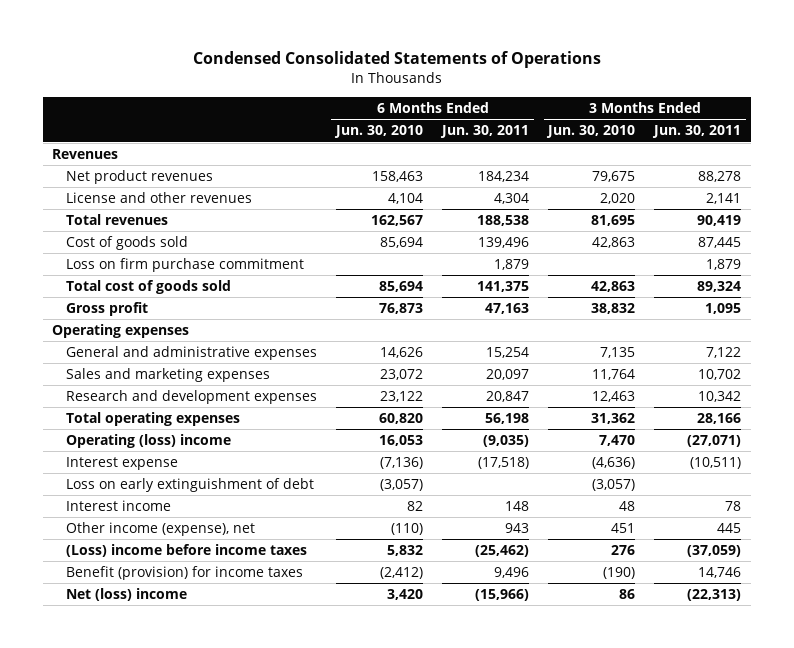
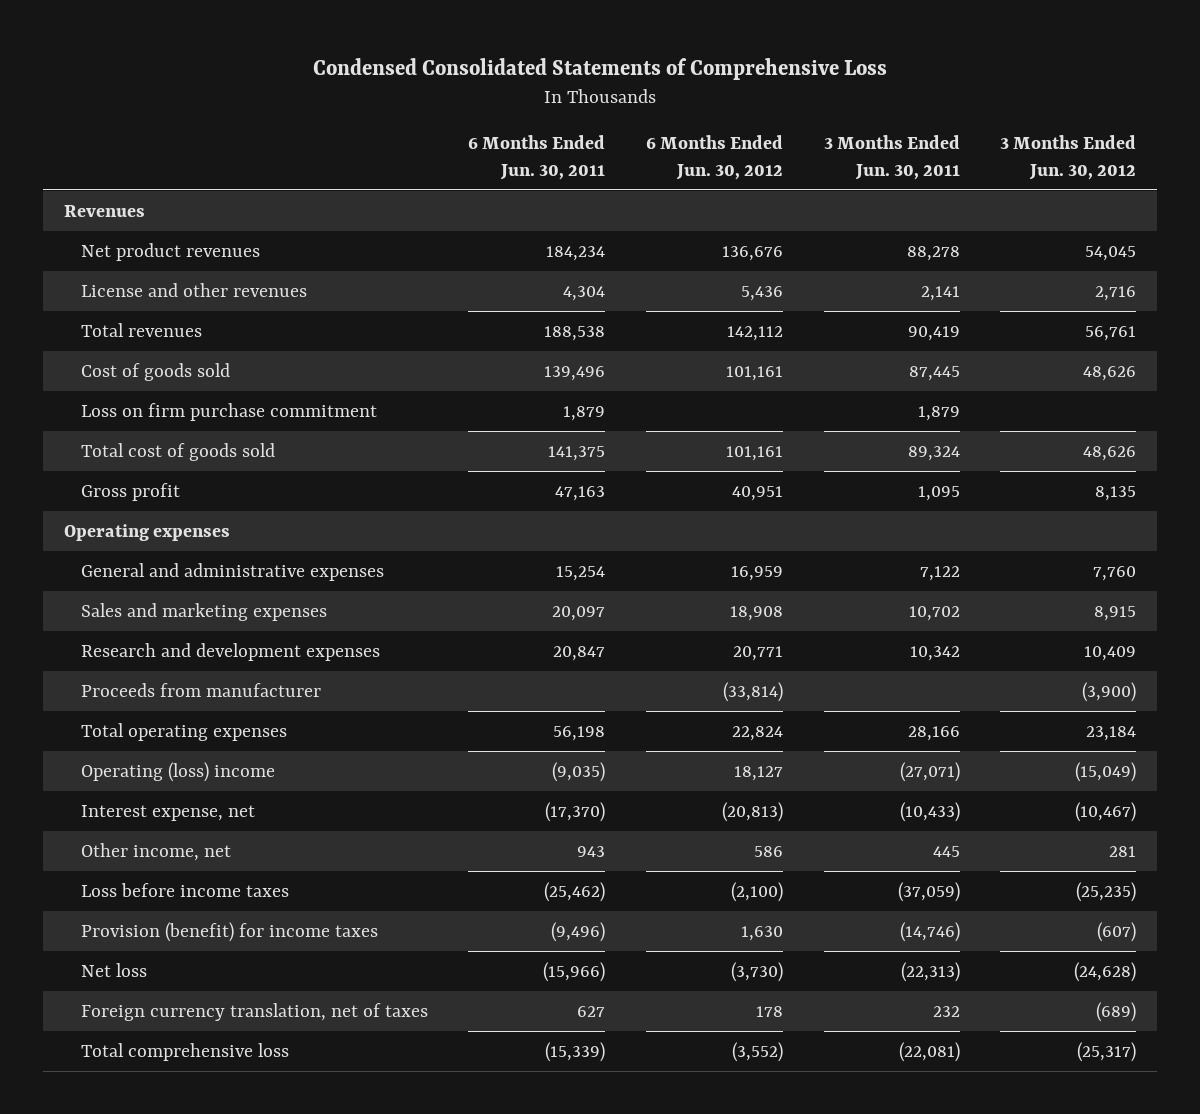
[192,51,601,69] Condensed Consolidated Statements of Operations -> [312,58,887,81] Condensed Consolidated Statements of Comprehensive Loss
[334,125,424,139] Jun. 30, 2010 -> none
[546,125,636,139] Jun. 30, 2010 -> none
none -> [645,135,783,180] 6 Months Ended Jun. 30, 2012
none -> [1000,135,1137,180] 3 Months Ended Jun. 30, 2012
none -> [80,682,321,697] Proceeds from manufacturer
[66,478,315,493] Loss on early extinguishment of debt -> none
[66,500,172,512] Interest income -> none
[66,457,179,471] Interest expense -> [80,804,255,821] Interest expense, net
[478,457,530,470] (17,518) -> [545,801,606,822] (17,370)
[690,457,742,470] (10,511) -> [899,801,960,822] (10,433)
[66,522,256,537] Other income (expense), net -> [80,842,231,861] Other income, net
[66,544,308,558] (Loss) income before income taxes -> [80,882,289,897] Loss before income taxes
[66,566,304,581] Benefit (provision) for income taxes -> [80,921,378,942] Provision (benefit) for income taxes
[494,567,530,579] 9,496 -> [551,921,606,942] (9,496)
[698,567,742,579] 14,746 -> [899,921,960,942] (14,746)
[66,588,188,602] Net (loss) income -> [80,962,147,977] Net loss
none -> [80,1002,428,1021] Foreign currency translation, net of taxes
none -> [80,1042,289,1061] Total comprehensive loss

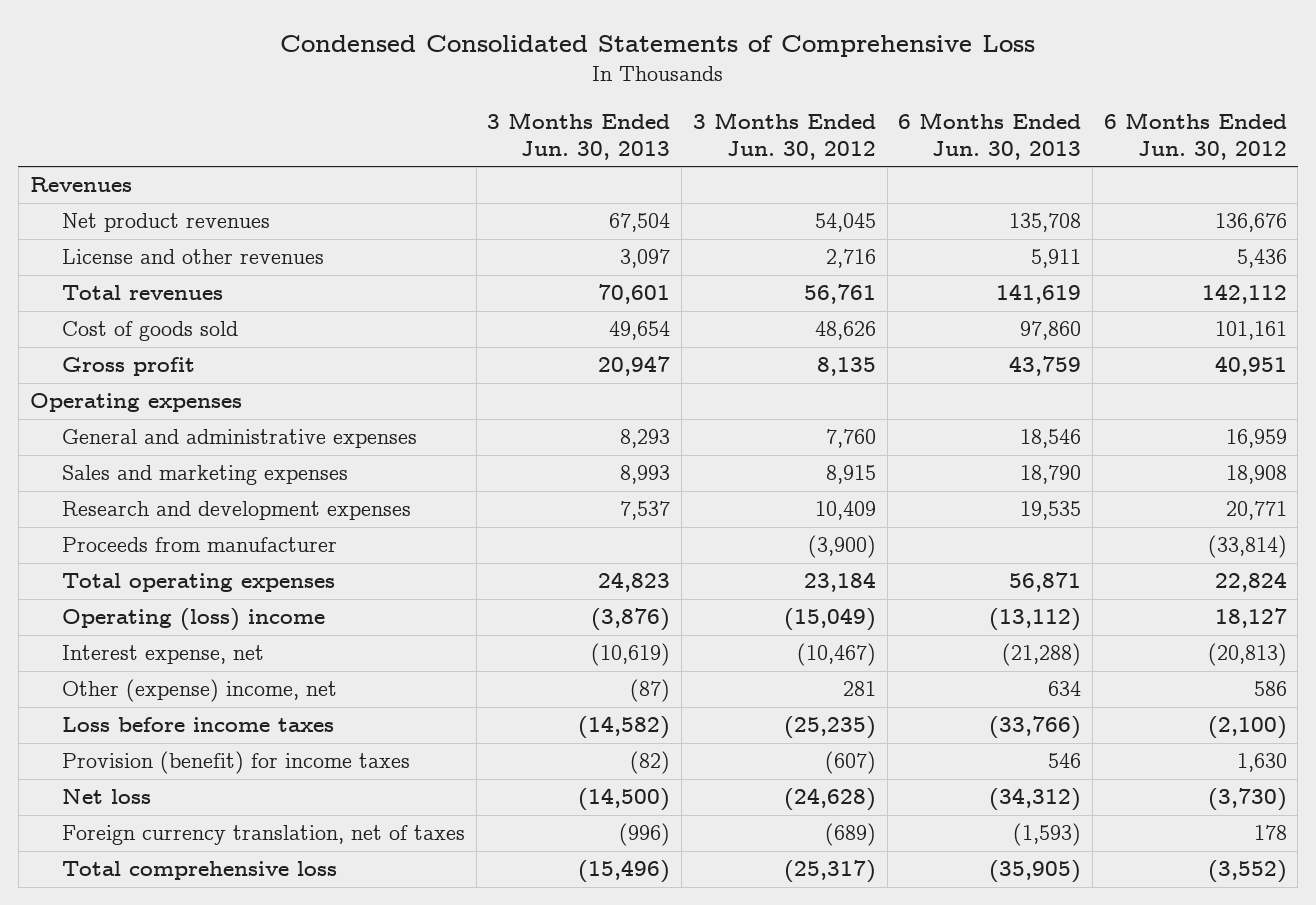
[468,135,606,180] 6 Months Ended Jun. 30, 2011 -> none
[823,135,960,180] 3 Months Ended Jun. 30, 2011 -> none
none -> [487,111,671,160] 3 Months Ended Jun. 30, 2013
none -> [898,111,1082,160] 6 Months Ended Jun. 30, 2013
[80,402,377,421] Loss on firm purchase commitment -> none
[80,442,275,461] Total cost of goods sold -> none
[80,842,231,861] Other income, net -> [61,679,337,703] Other (expense) income, net

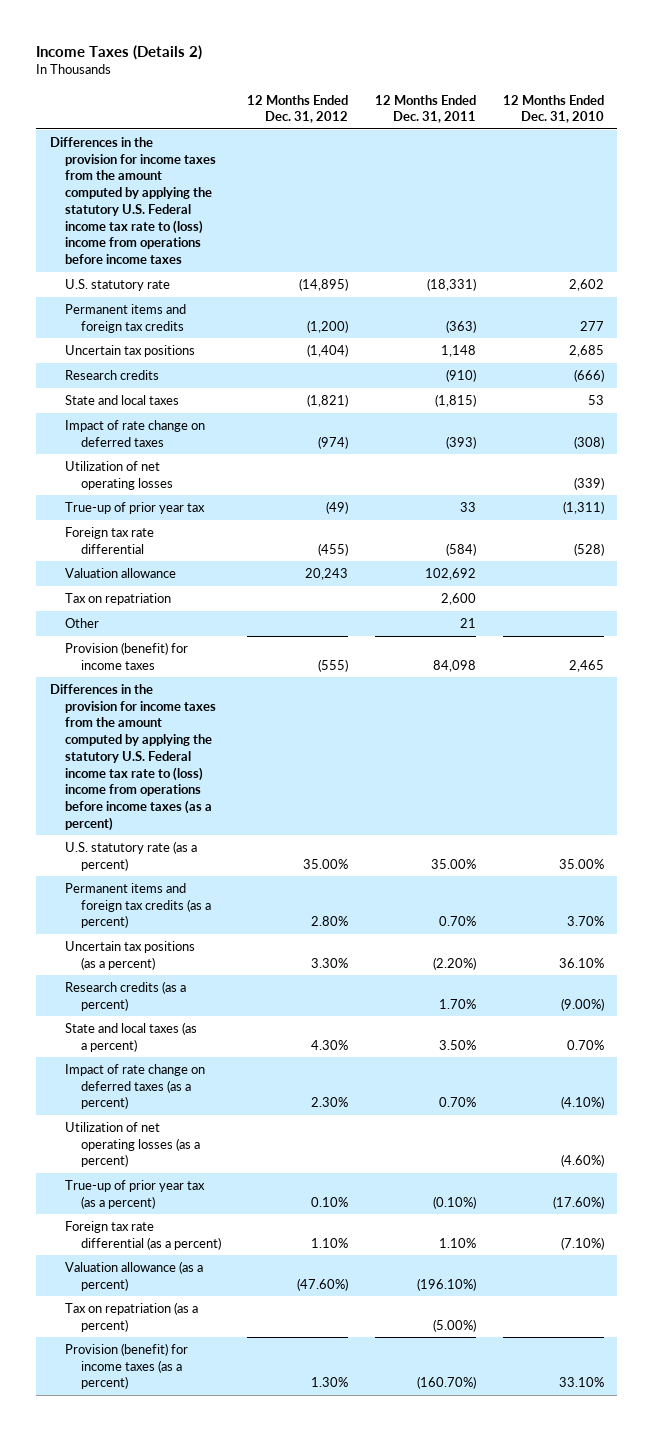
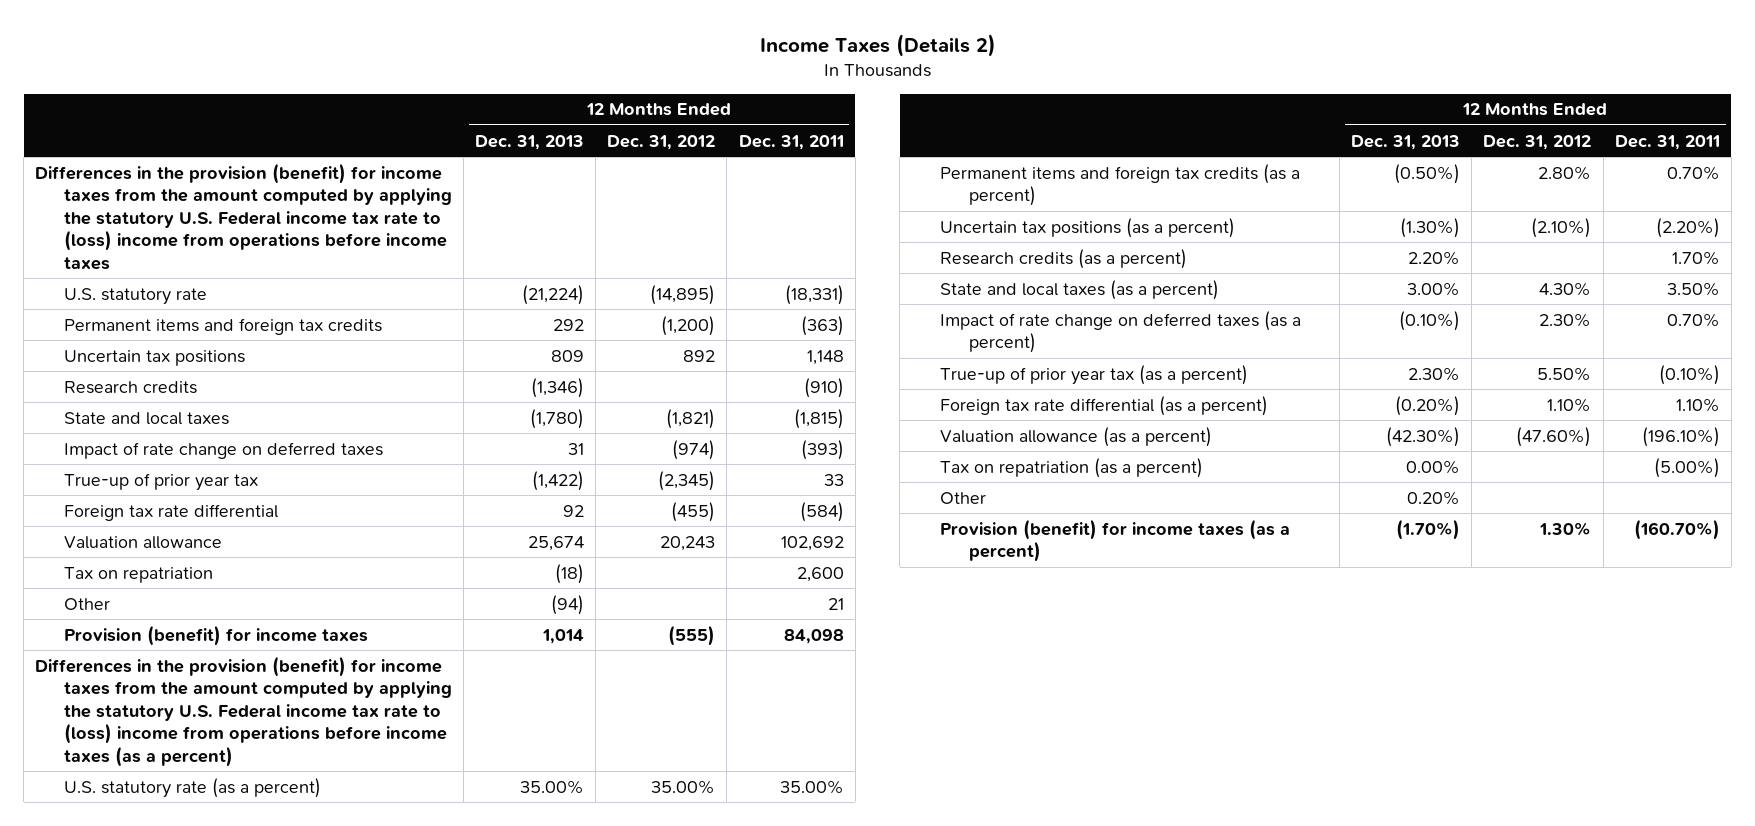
[502,94,604,124] 12 Months Ended Dec. 31, 2010 -> none
none -> [475,134,585,150] Dec. 31, 2013
[49,137,217,265] Differences in the provision for income taxes from the amount computed by applying the statutory U.S. Federal income tax rate to (loss) income from operations before income taxes -> [35,162,452,270] Differences in the provision (benefit) for income taxes from the amount computed by applying the statutory U.S. Federal income tax rate to (loss) income from operations before income taxes
[307,344,349,358] (1,404) -> [683,349,716,362] 892
[65,461,173,490] Utilization of net operating losses -> none
[326,501,349,515] (49) -> [658,470,716,491] (2,345)
[49,684,217,831] Differences in the provision for income taxes from the amount computed by applying the statutory U.S. Federal income tax rate to (loss) income from operations before income taxes (as a percent) -> [35,655,452,767] Differences in the provision (benefit) for income taxes from the amount computed by applying the statutory U.S. Federal income tax rate to (loss) income from operations before income taxes (as a percent)
[311,957,349,968] 3.30% -> [1531,217,1592,238] (2.10%)
[65,1122,200,1168] Utilization of net operating losses (as a percent) -> none
[311,1196,349,1207] 0.10% -> [1537,366,1592,381] 5.50%
none -> [940,491,987,504] Other

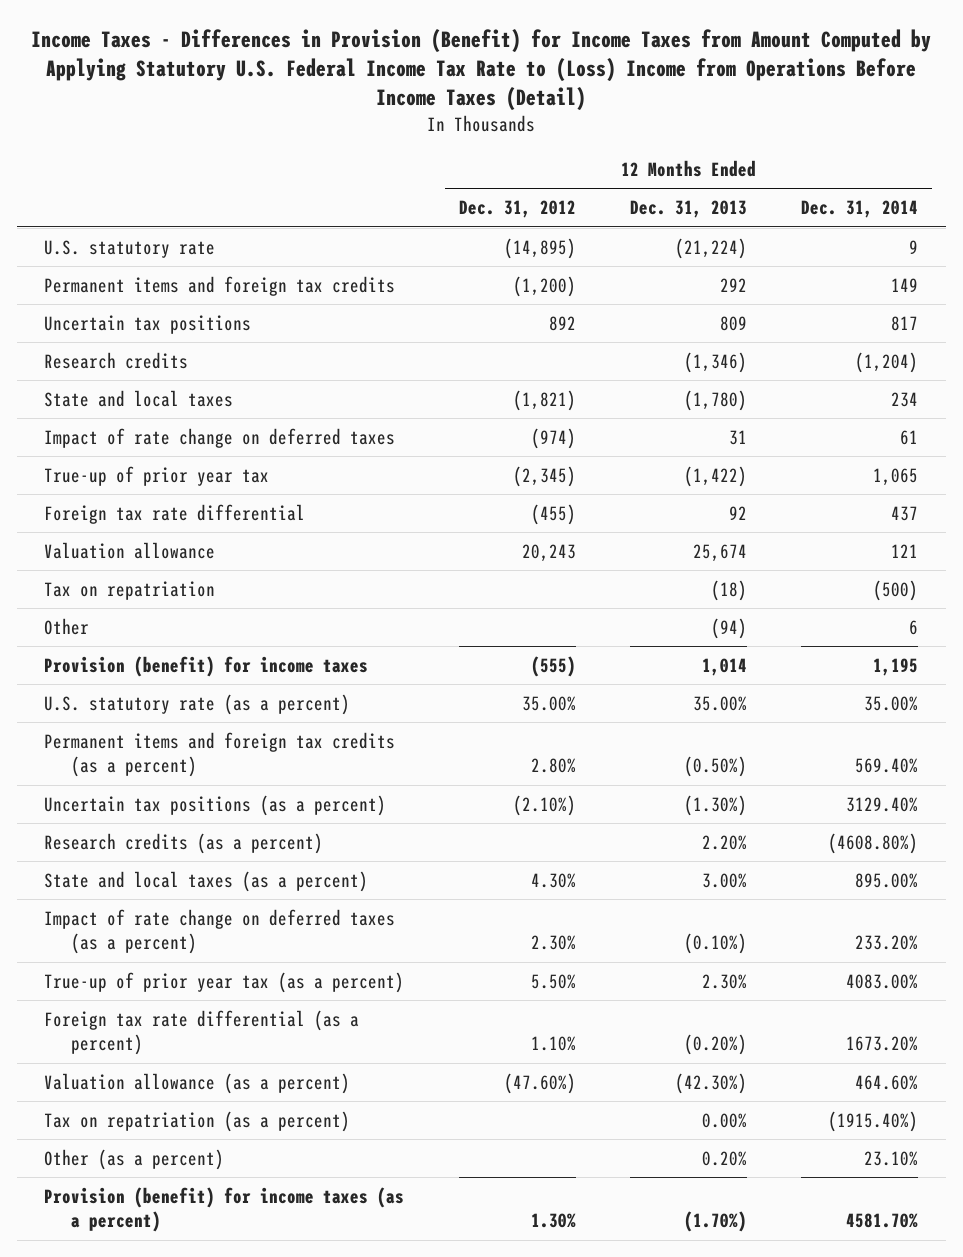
[759,33,996,57] Income Taxes (Details 2) -> [31,28,932,112] Income Taxes - Differences in Provision (Benefit) for Income Taxes from Amount Computed by Applying Statutory U.S. Federal Income Tax Rate to (Loss) Income from Operations Before Income Taxes (Detail)
[738,134,844,150] Dec. 31, 2011 -> none
none -> [801,200,919,219] Dec. 31, 2014
[35,162,452,270] Differences in the provision (benefit) for income taxes from the amount computed by applying the statutory U.S. Federal income tax rate to (loss) income from operations before income taxes -> none
[35,655,452,767] Differences in the provision (benefit) for income taxes from the amount computed by applying the statutory U.S. Federal income tax rate to (loss) income from operations before income taxes (as a percent) -> none
[940,491,987,504] Other -> [44,1148,225,1170] Other (as a percent)

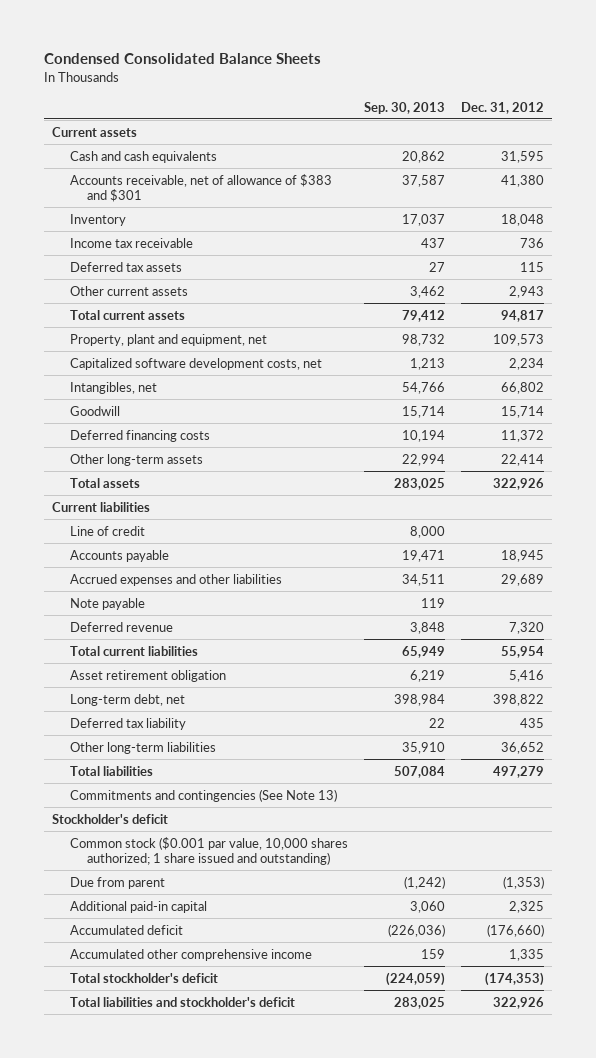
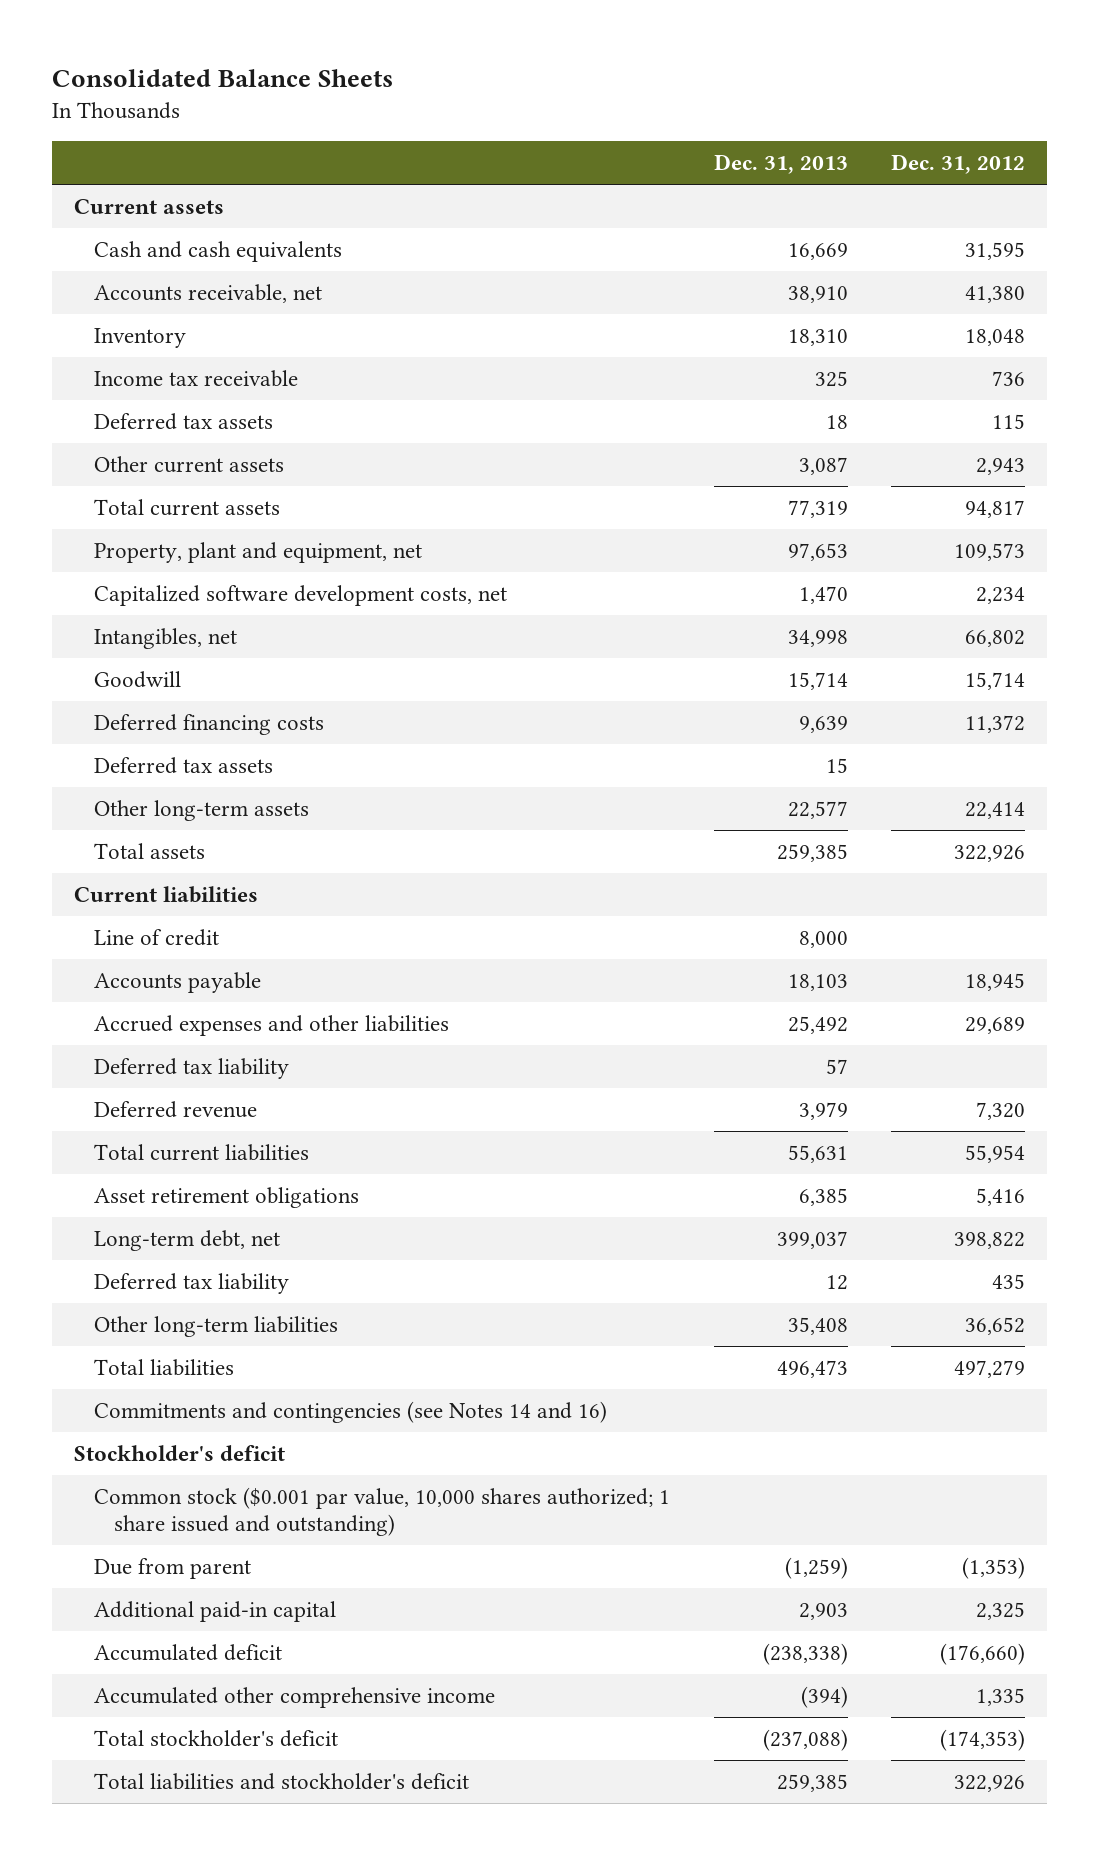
[43,53,321,65] Condensed Consolidated Balance Sheets -> [51,69,393,88] Consolidated Balance Sheets
[363,101,445,114] Sep. 30, 2013 -> none
none -> [713,154,848,175] Dec. 31, 2013
[69,173,332,203] Accounts receivable, net of allowance of $383 and $301 -> [93,283,322,303] Accounts receivable, net
none -> [93,756,273,774] Deferred tax assets
[69,597,145,610] Note payable -> none
none -> [93,1057,289,1079] Deferred tax liability
[69,669,226,682] Asset retirement obligation -> [93,1186,359,1208] Asset retirement obligations
[69,788,337,802] Commitments and contingencies (See Note 13) -> [93,1400,607,1423] Commitments and contingencies (see Notes 14 and 16)

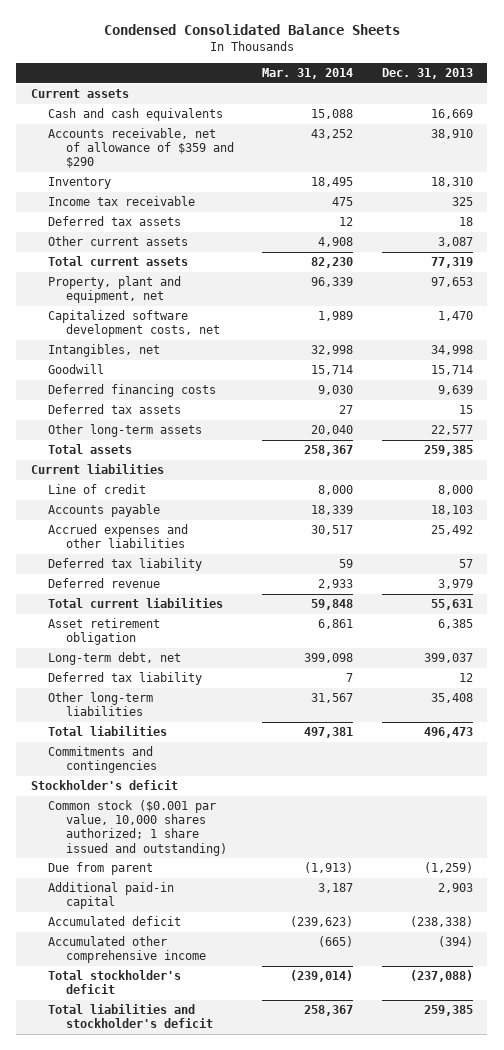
[51,69,393,88] Consolidated Balance Sheets -> [103,24,400,36] Condensed Consolidated Balance Sheets
[891,154,1026,175] Dec. 31, 2012 -> none
none -> [262,68,354,80] Mar. 31, 2014
[93,283,322,303] Accounts receivable, net -> [48,128,234,169] Accounts receivable, net of allowance of $359 and $290
[93,1186,359,1208] Asset retirement obligations -> [48,618,161,646] Asset retirement obligation
[93,1400,607,1423] Commitments and contingencies (see Notes 14 and 16) -> [48,746,157,774] Commitments and contingencies

